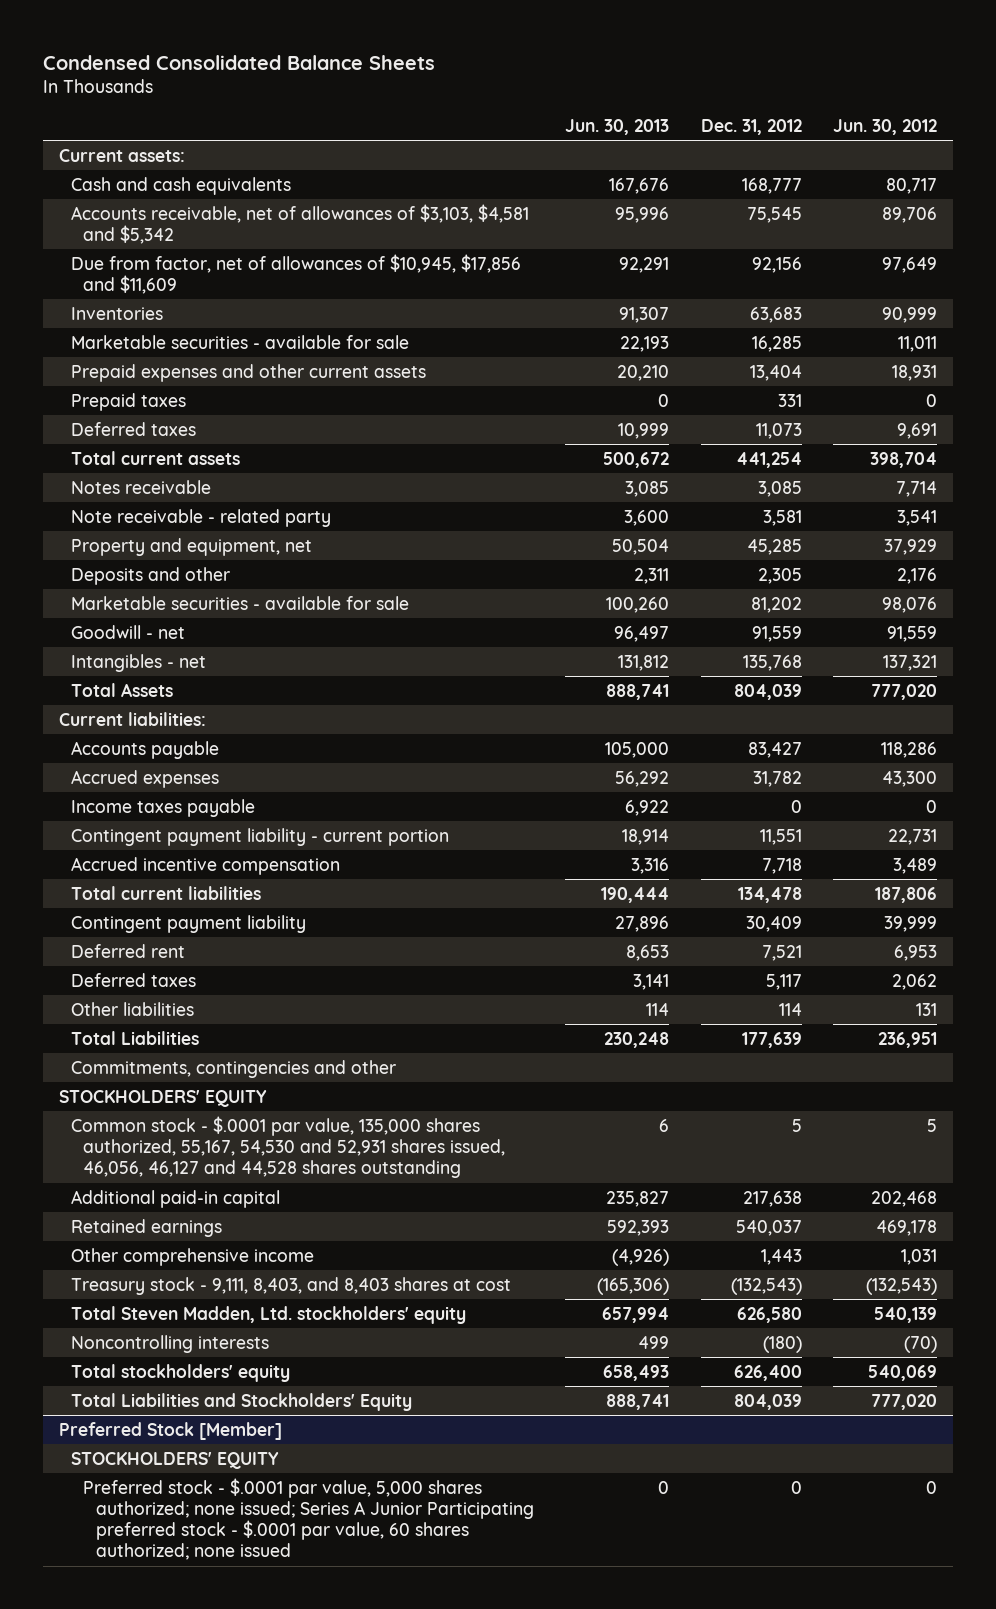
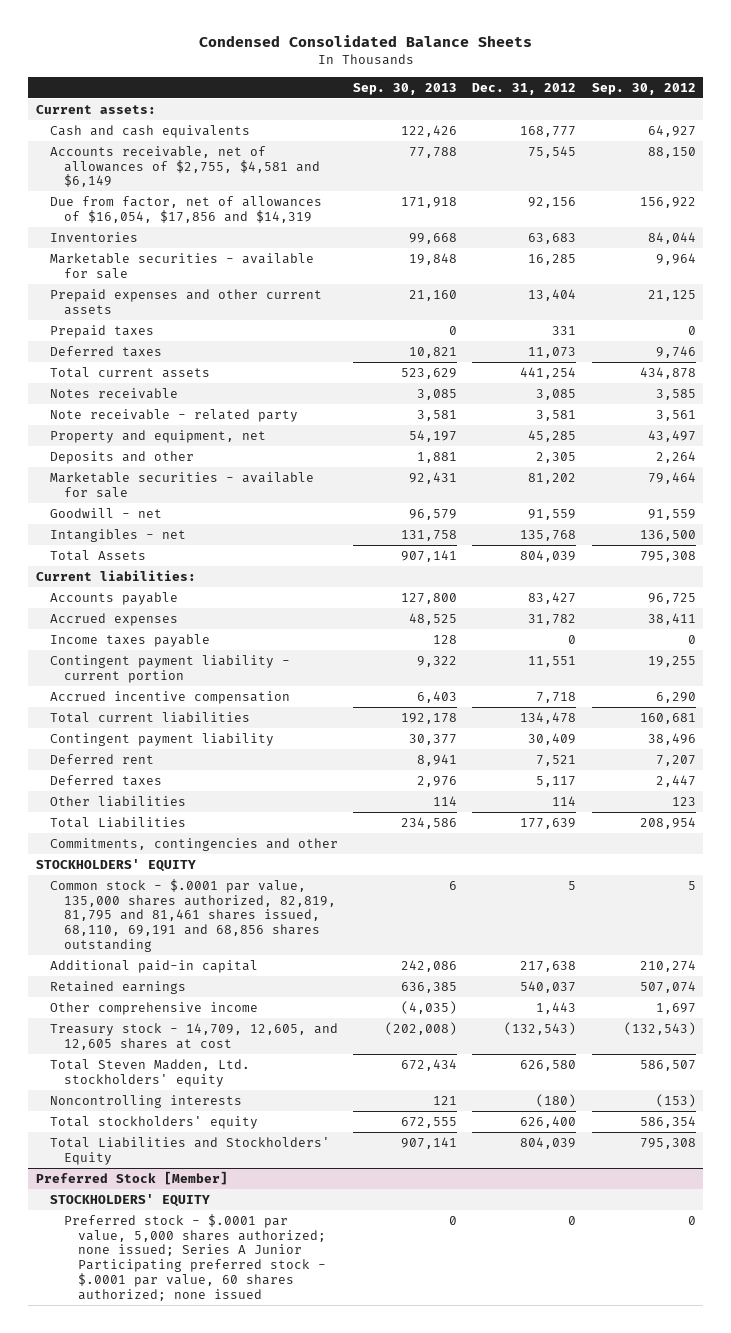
[565,118,670,135] Jun. 30, 2013 -> none
[833,118,938,135] Jun. 30, 2012 -> none
none -> [353,82,458,95] Sep. 30, 2013
none -> [591,82,696,95] Sep. 30, 2012
[70,203,529,245] Accounts receivable, net of allowances of $3,103, $4,581 and $5,342 -> [49,145,320,188] Accounts receivable, net of allowances of $2,755, $4,581 and $6,149
[70,253,521,295] Due from factor, net of allowances of $10,945, $17,856 and $11,609 -> [49,195,322,223] Due from factor, net of allowances of $16,054, $17,856 and $14,319
[70,1115,506,1179] Common stock - $.0001 par value, 135,000 shares authorized, 55,167, 54,530 and 52,931 shares issued, 46,056, 46,127 and 44,528 shares outstanding -> [49,878,336,952] Common stock - $.0001 par value, 135,000 shares authorized, 82,819, 81,795 and 81,461 shares issued, 68,110, 69,191 and 68,856 shares outstanding
[70,1276,511,1295] Treasury stock - 9,111, 8,403, and 8,403 shares at cost -> [49,1022,338,1050] Treasury stock - 14,709, 12,605, and 12,605 shares at cost

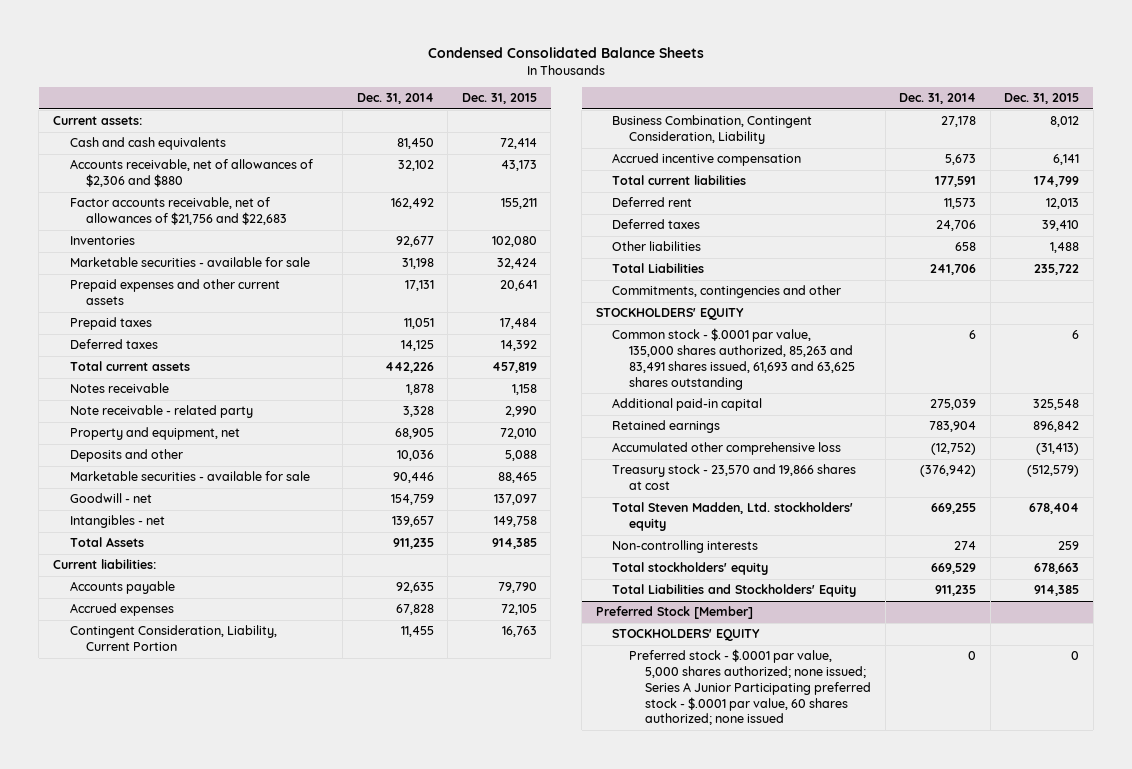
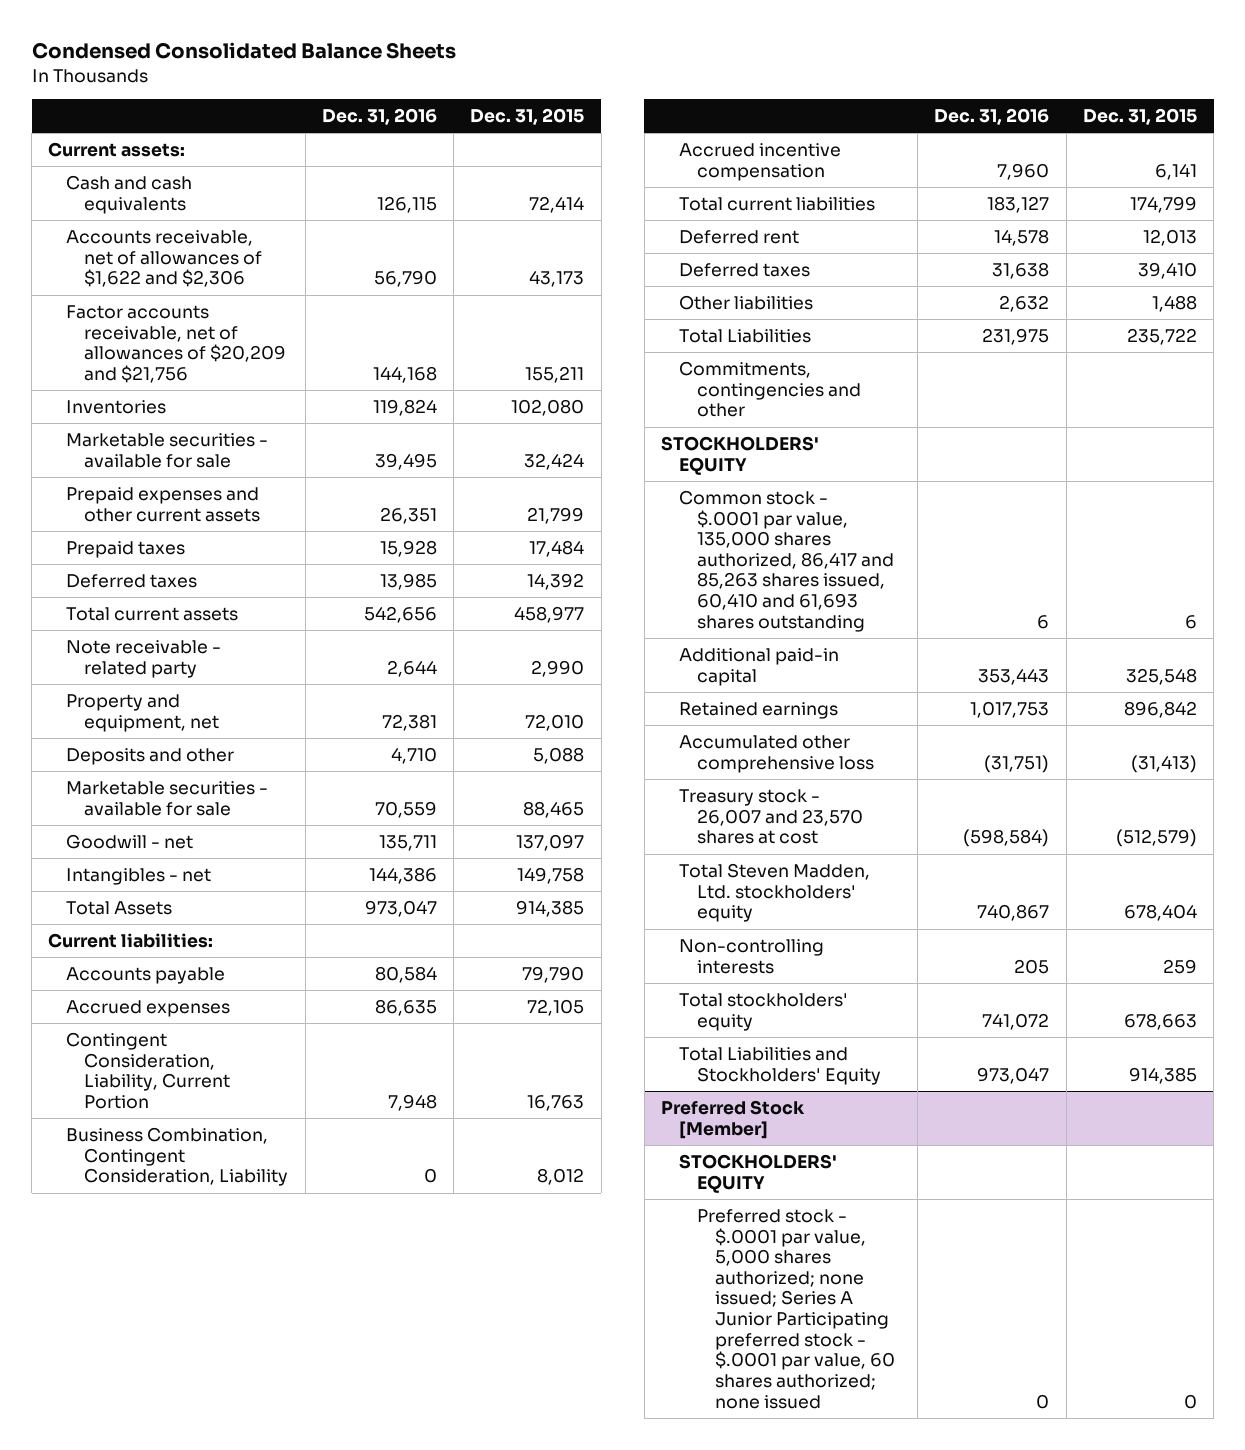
[356,93,434,105] Dec. 31, 2014 -> none
none -> [321,107,437,125] Dec. 31, 2016
[69,159,313,188] Accounts receivable, net of allowances of $2,306 and $880 -> [66,229,263,288] Accounts receivable, net of allowances of $1,622 and $2,306
[69,197,288,226] Factor accounts receivable, net of allowances of $21,756 and $22,683 -> [66,304,287,383] Factor accounts receivable, net of allowances of $20,209 and $21,756
[499,280,537,292] 20,641 -> [527,506,585,524] 21,799
[69,383,169,394] Notes receivable -> none
[491,362,537,374] 457,819 -> [514,605,585,623] 458,977
[612,328,855,390] Common stock - $.0001 par value, 135,000 shares authorized, 85,263 and 83,491 shares issued, 61,693 and 63,625 shares outstanding -> [678,489,895,632] Common stock - $.0001 par value, 135,000 shares authorized, 86,417 and 85,263 shares issued, 60,410 and 61,693 shares outstanding
[612,464,857,491] Treasury stock - 23,570 and 19,866 shares at cost -> [678,788,864,845] Treasury stock - 26,007 and 23,570 shares at cost

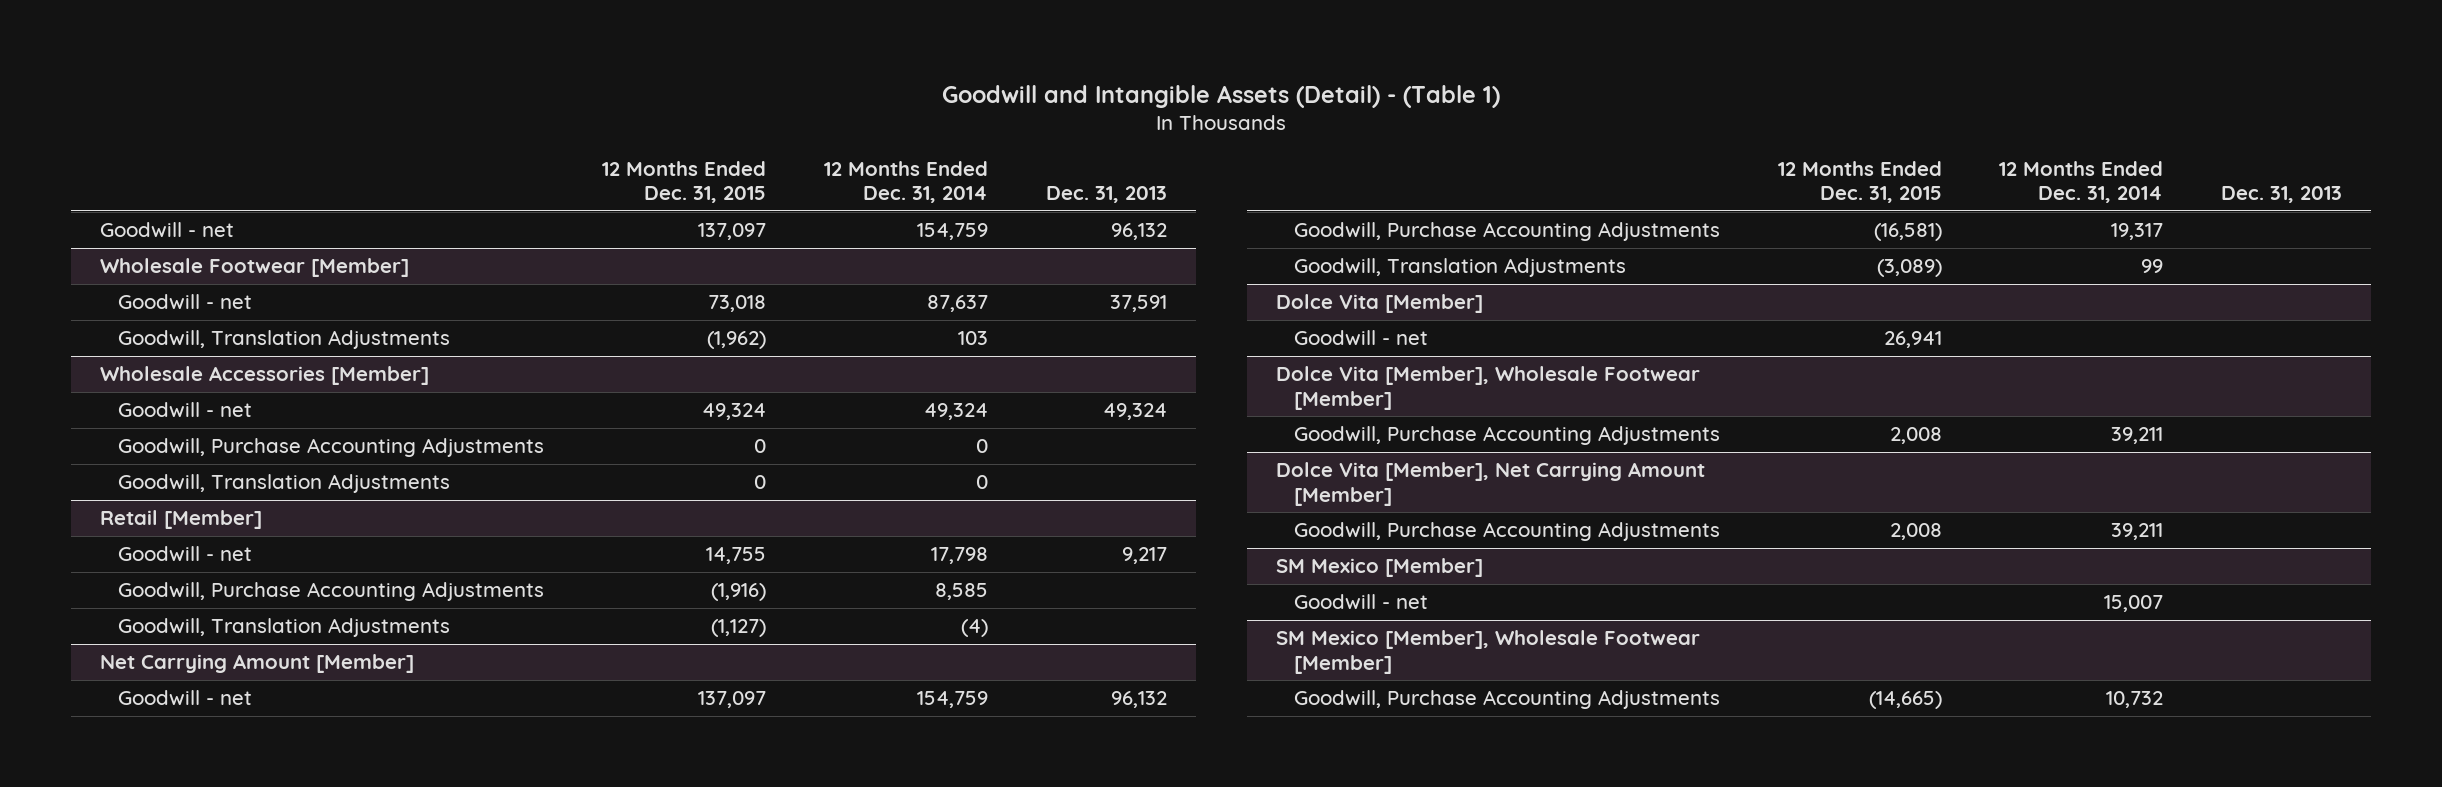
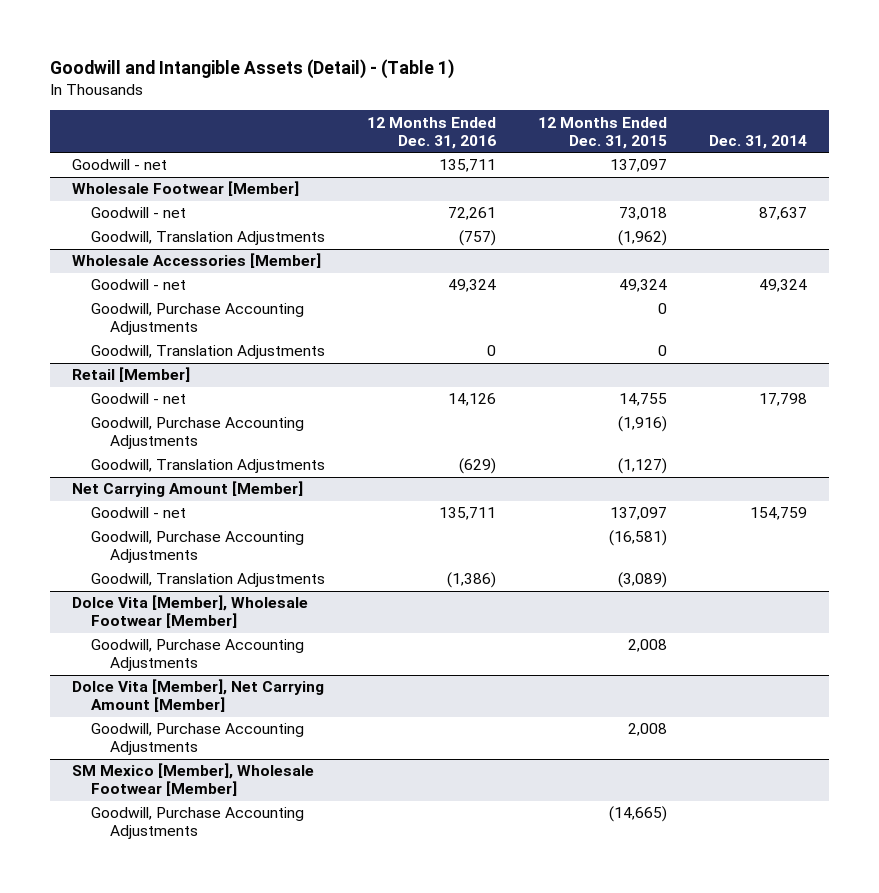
[823,160,988,204] 12 Months Ended Dec. 31, 2014 -> none
[1045,186,1167,204] Dec. 31, 2013 -> none
none -> [366,116,496,149] 12 Months Ended Dec. 31, 2016
none -> [709,134,808,149] Dec. 31, 2014
[1275,294,1483,314] Dolce Vita [Member] -> none
[1293,330,1428,347] Goodwill - net -> none
[1275,558,1483,578] SM Mexico [Member] -> none
[1293,594,1428,611] Goodwill - net -> none

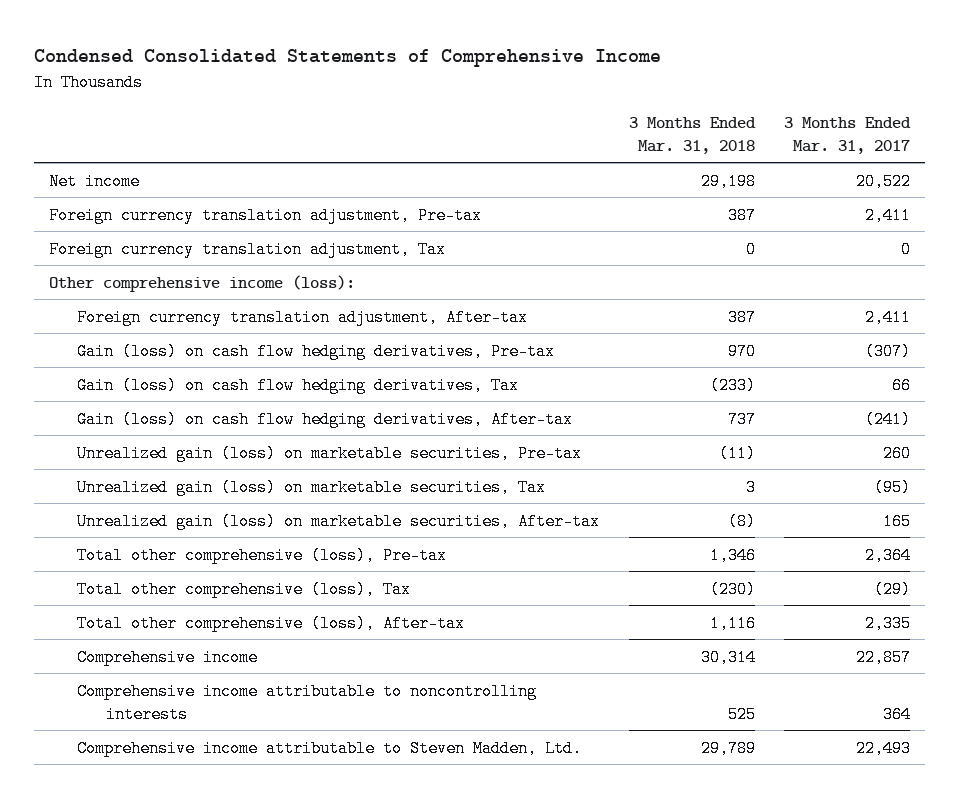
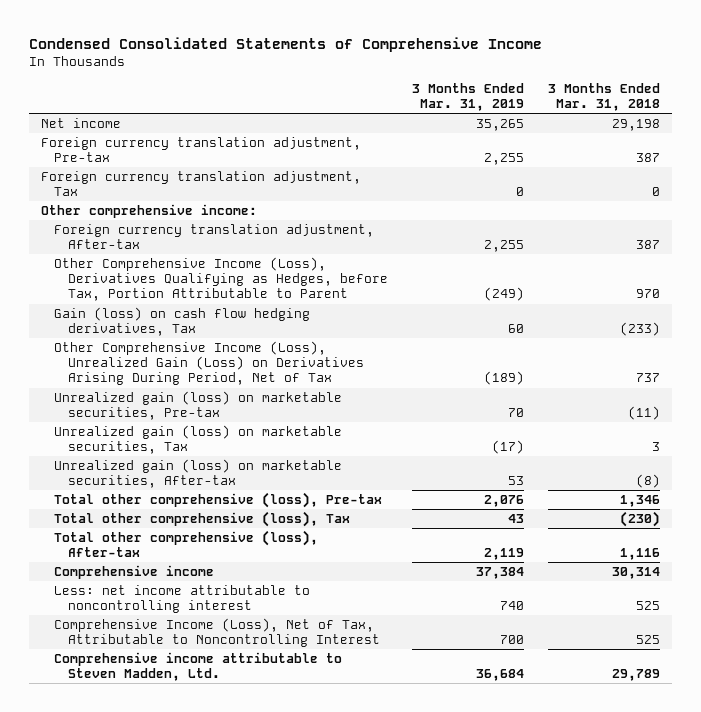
[784,116,912,154] 3 Months Ended Mar. 31, 2017 -> none
none -> [411,82,524,111] 3 Months Ended Mar. 31, 2019
[48,274,355,292] Other comprehensive income (loss): -> [41,204,258,219] Other comprehensive income:
[77,342,556,360] Gain (loss) on cash flow hedging derivatives, Pre-tax -> none
none -> [54,257,388,302] Other Comprehensive Income (Loss), Derivatives Qualifying as Hedges, before Tax, Portion Attributable to Parent
[77,410,574,428] Gain (loss) on cash flow hedging derivatives, After-tax -> [54,341,364,386] Other Comprehensive Income (Loss), Unrealized Gain (Loss) on Derivatives Arising During Period, Net of Tax
[77,682,538,723] Comprehensive income attributable to noncontrolling interests -> [54,585,311,614] Less: net income attributable to noncontrolling interest
none -> [54,618,380,648] Comprehensive Income (Loss), Net of Tax, Attributable to Noncontrolling Interest

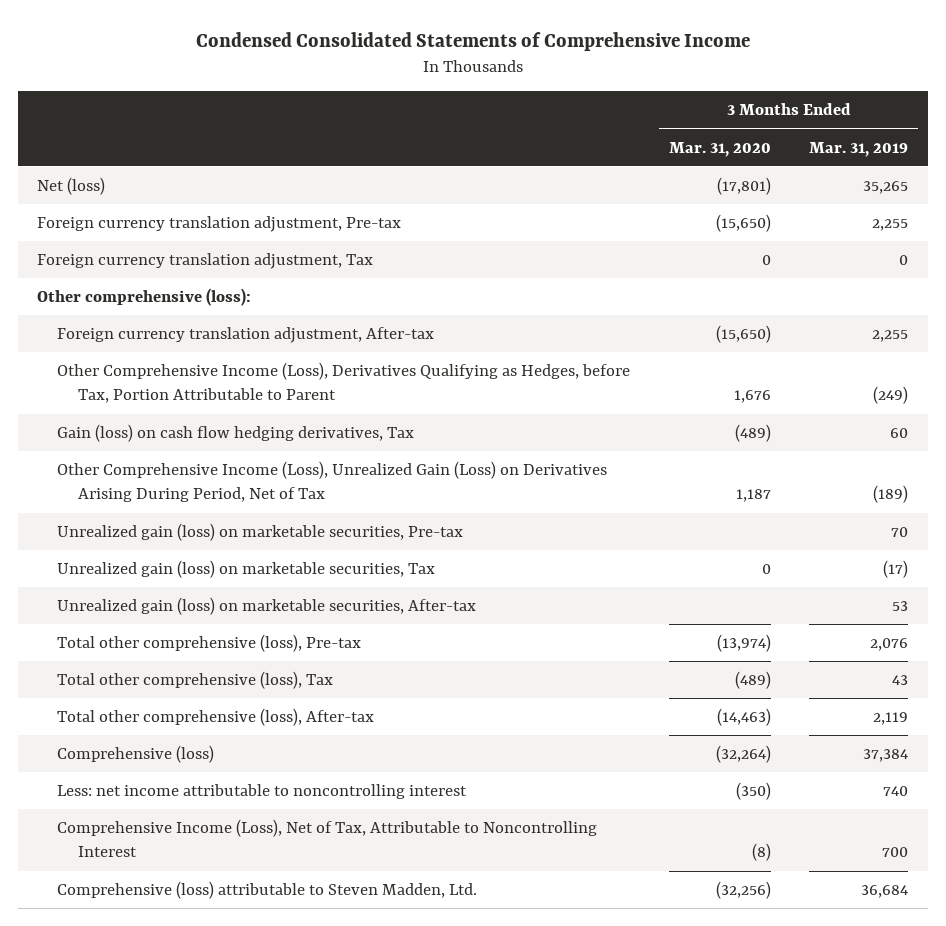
[548,82,661,111] 3 Months Ended Mar. 31, 2018 -> none
none -> [668,141,771,157] Mar. 31, 2020
[41,118,122,129] Net income -> [37,177,106,196] Net (loss)
[41,204,258,219] Other comprehensive income: -> [37,288,252,307] Other comprehensive (loss):
[54,565,215,580] Comprehensive income -> [57,745,215,764] Comprehensive (loss)
[54,652,343,682] Comprehensive income attributable to Steven Madden, Ltd. -> [57,881,478,900] Comprehensive (loss) attributable to Steven Madden, Ltd.

